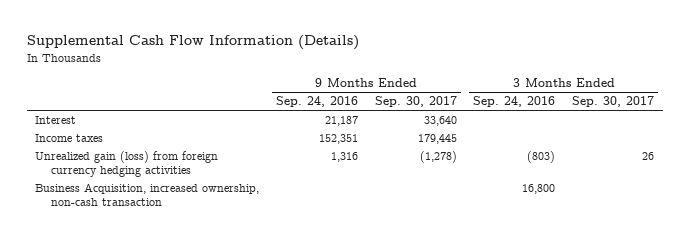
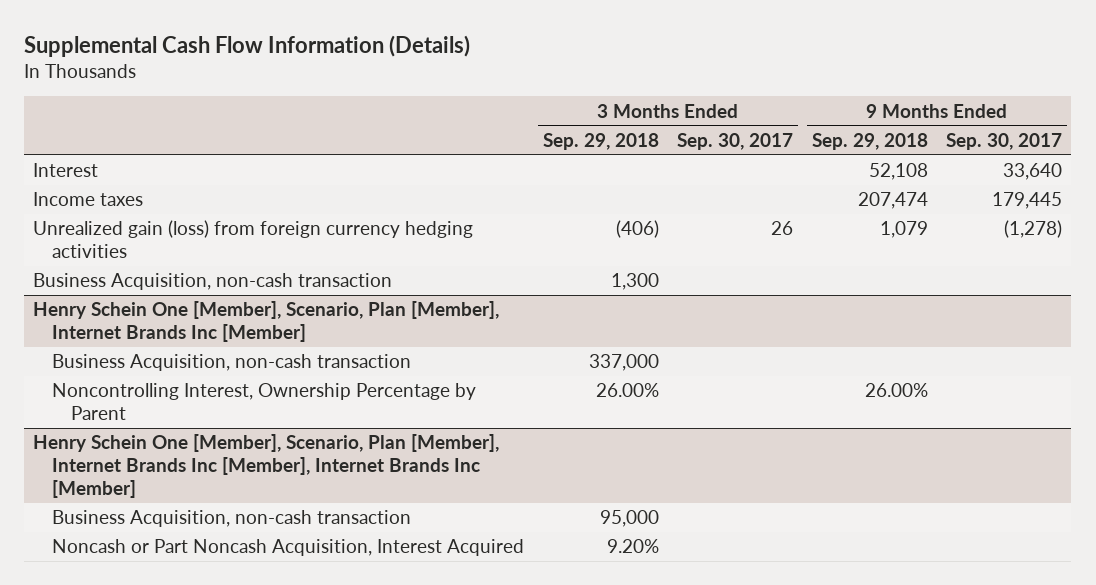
[275,96,358,108] Sep. 24, 2016 -> none
[473,96,556,108] Sep. 24, 2016 -> none
none -> [542,132,659,150] Sep. 29, 2018
none -> [811,132,928,150] Sep. 29, 2018
[35,183,260,207] Business Acquisition, increased ownership, non-cash transaction -> [33,273,393,291] Business Acquisition, non-cash transaction
none -> [33,301,500,343] Henry Schein One [Member], Scenario, Plan [Member], Internet Brands Inc [Member]
none -> [52,354,412,372] Business Acquisition, non-cash transaction
none -> [52,383,477,421] Noncontrolling Interest, Ownership Percentage by Parent
none -> [33,434,500,499] Henry Schein One [Member], Scenario, Plan [Member], Internet Brands Inc [Member], Internet Brands Inc [Member]
none -> [52,510,412,528] Business Acquisition, non-cash transaction
none -> [52,539,525,557] Noncash or Part Noncash Acquisition, Interest Acquired

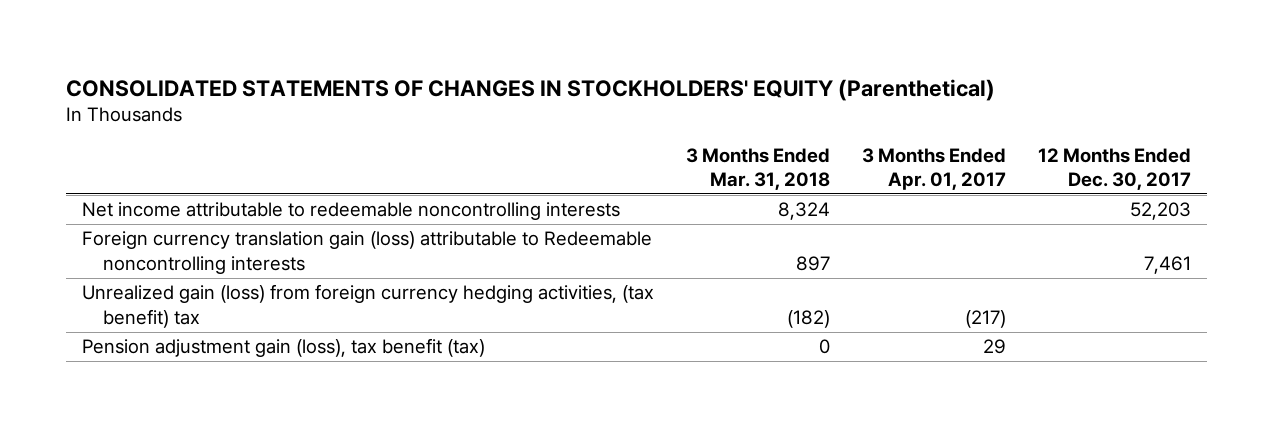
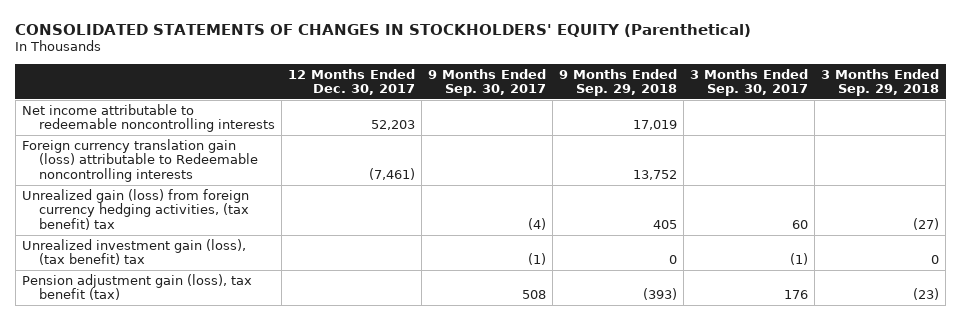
[685,147,830,191] 3 Months Ended Mar. 31, 2018 -> none
[861,147,1006,191] 3 Months Ended Apr. 01, 2017 -> none
none -> [428,68,547,97] 9 Months Ended Sep. 30, 2017
none -> [559,68,678,97] 9 Months Ended Sep. 29, 2018
none -> [690,68,809,97] 3 Months Ended Sep. 30, 2017
none -> [821,68,940,97] 3 Months Ended Sep. 29, 2018
[1143,255,1191,274] 7,461 -> [369,168,416,181] (7,461)
none -> [21,238,246,266] Unrealized investment gain (loss), (tax benefit) tax

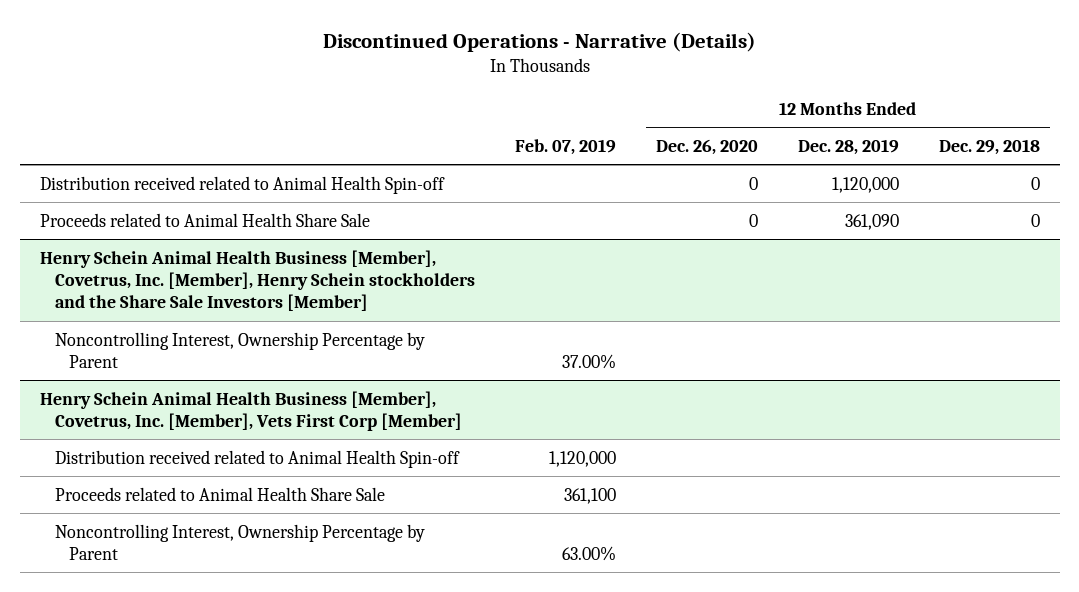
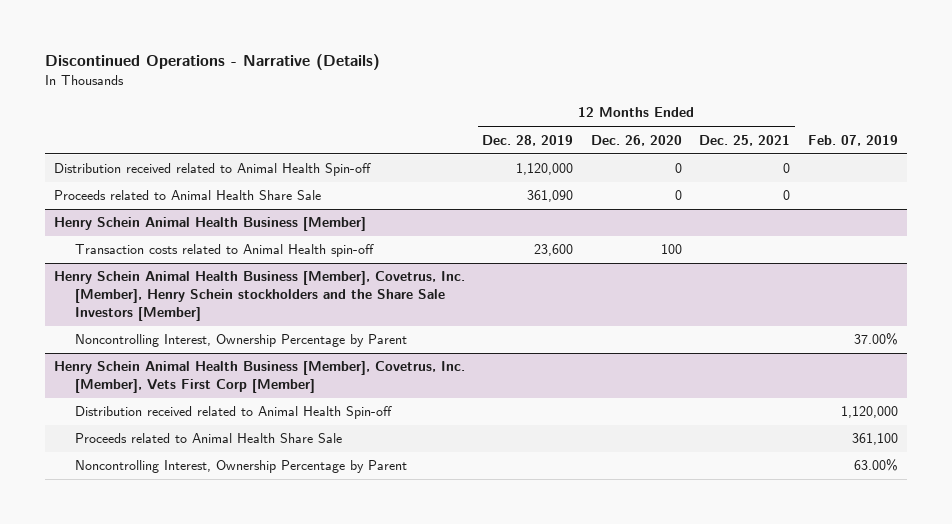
[938,139,1040,156] Dec. 29, 2018 -> none
none -> [699,134,791,146] Dec. 25, 2021
none -> [53,217,366,232] Henry Schein Animal Health Business [Member]
none -> [74,244,374,258] Transaction costs related to Animal Health spin-off

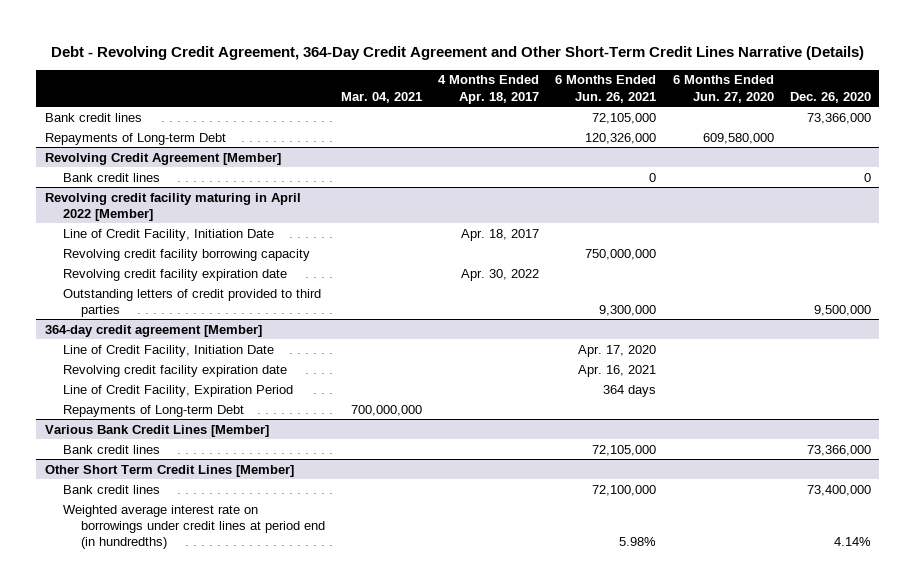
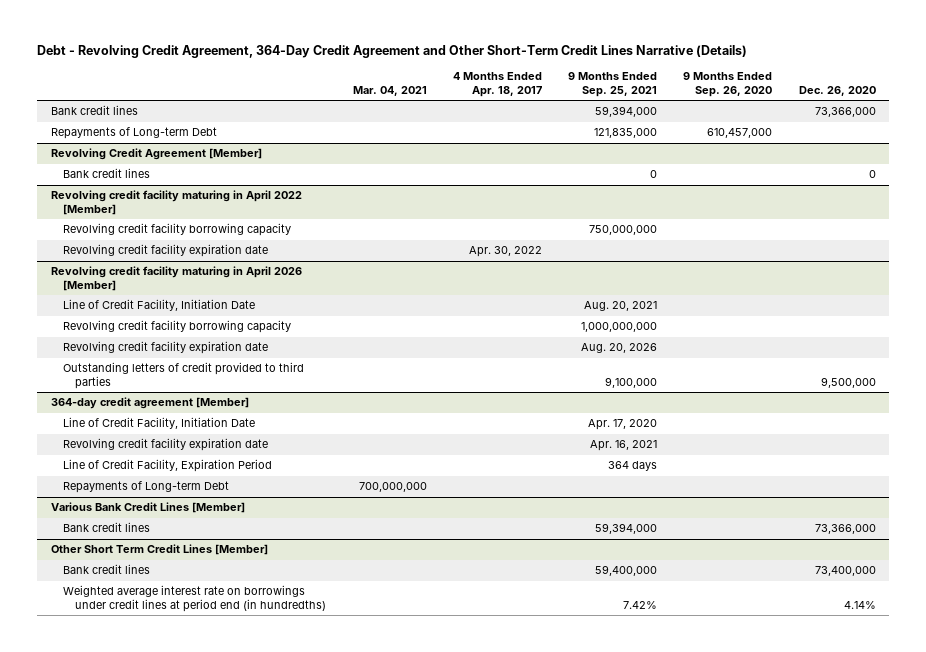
[555,75,657,103] 6 Months Ended Jun. 26, 2021 -> none
[672,75,774,103] 6 Months Ended Jun. 27, 2020 -> none
none -> [568,72,658,97] 9 Months Ended Sep. 25, 2021
none -> [683,72,773,97] 9 Months Ended Sep. 26, 2020
[62,228,274,241] Line of Credit Facility, Initiation Date -> none
[62,288,321,317] Outstanding letters of credit provided to third parties -> none
none -> [50,266,302,292] Revolving credit facility maturing in April 2026 [Member]
none -> [62,299,255,312] Line of Credit Facility, Initiation Date
none -> [62,320,291,334] Revolving credit facility borrowing capacity
none -> [62,341,268,355] Revolving credit facility expiration date
none -> [62,362,304,390] Outstanding letters of credit provided to third parties

